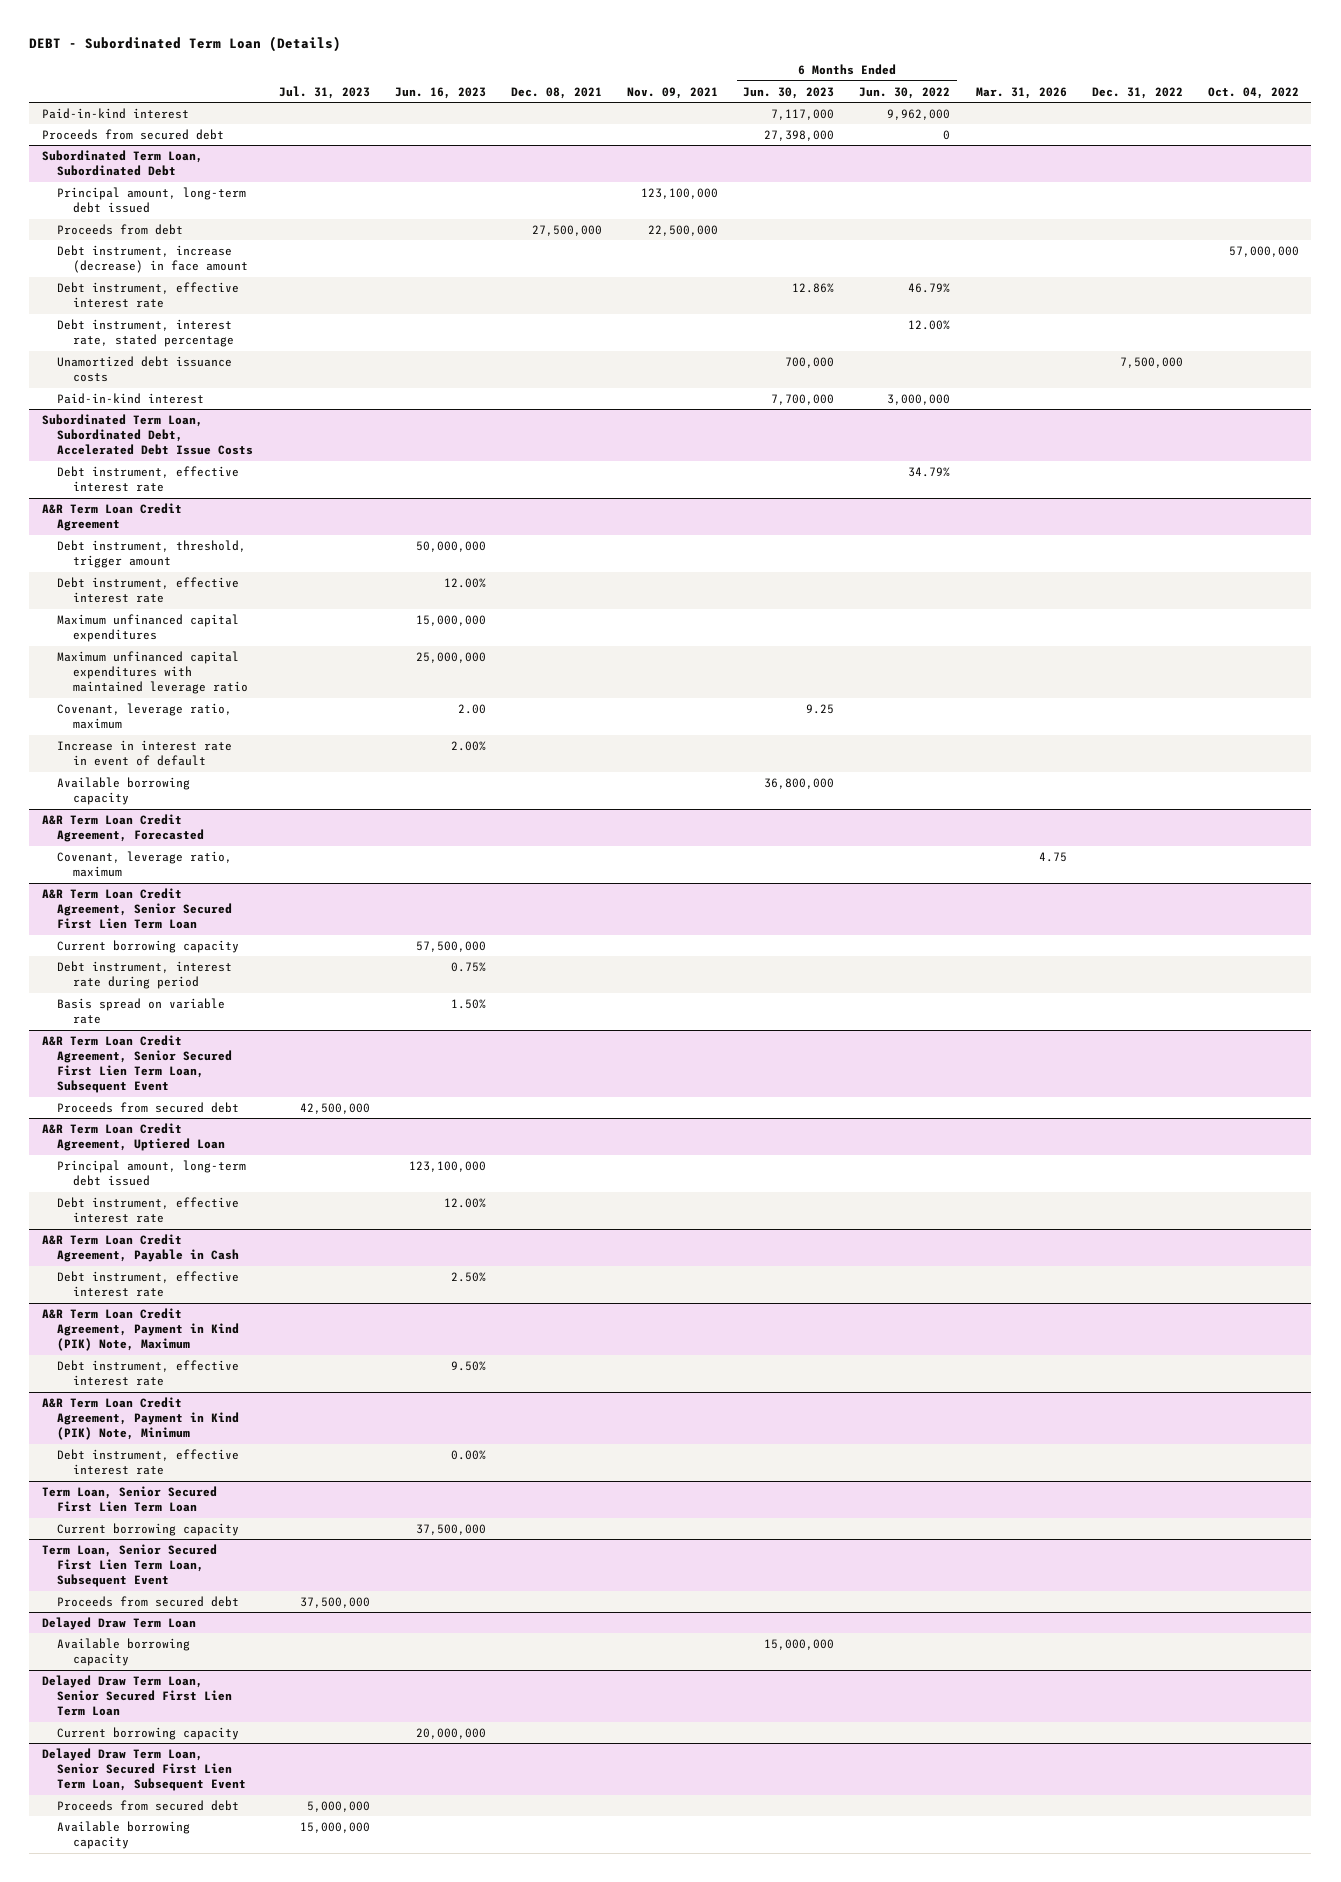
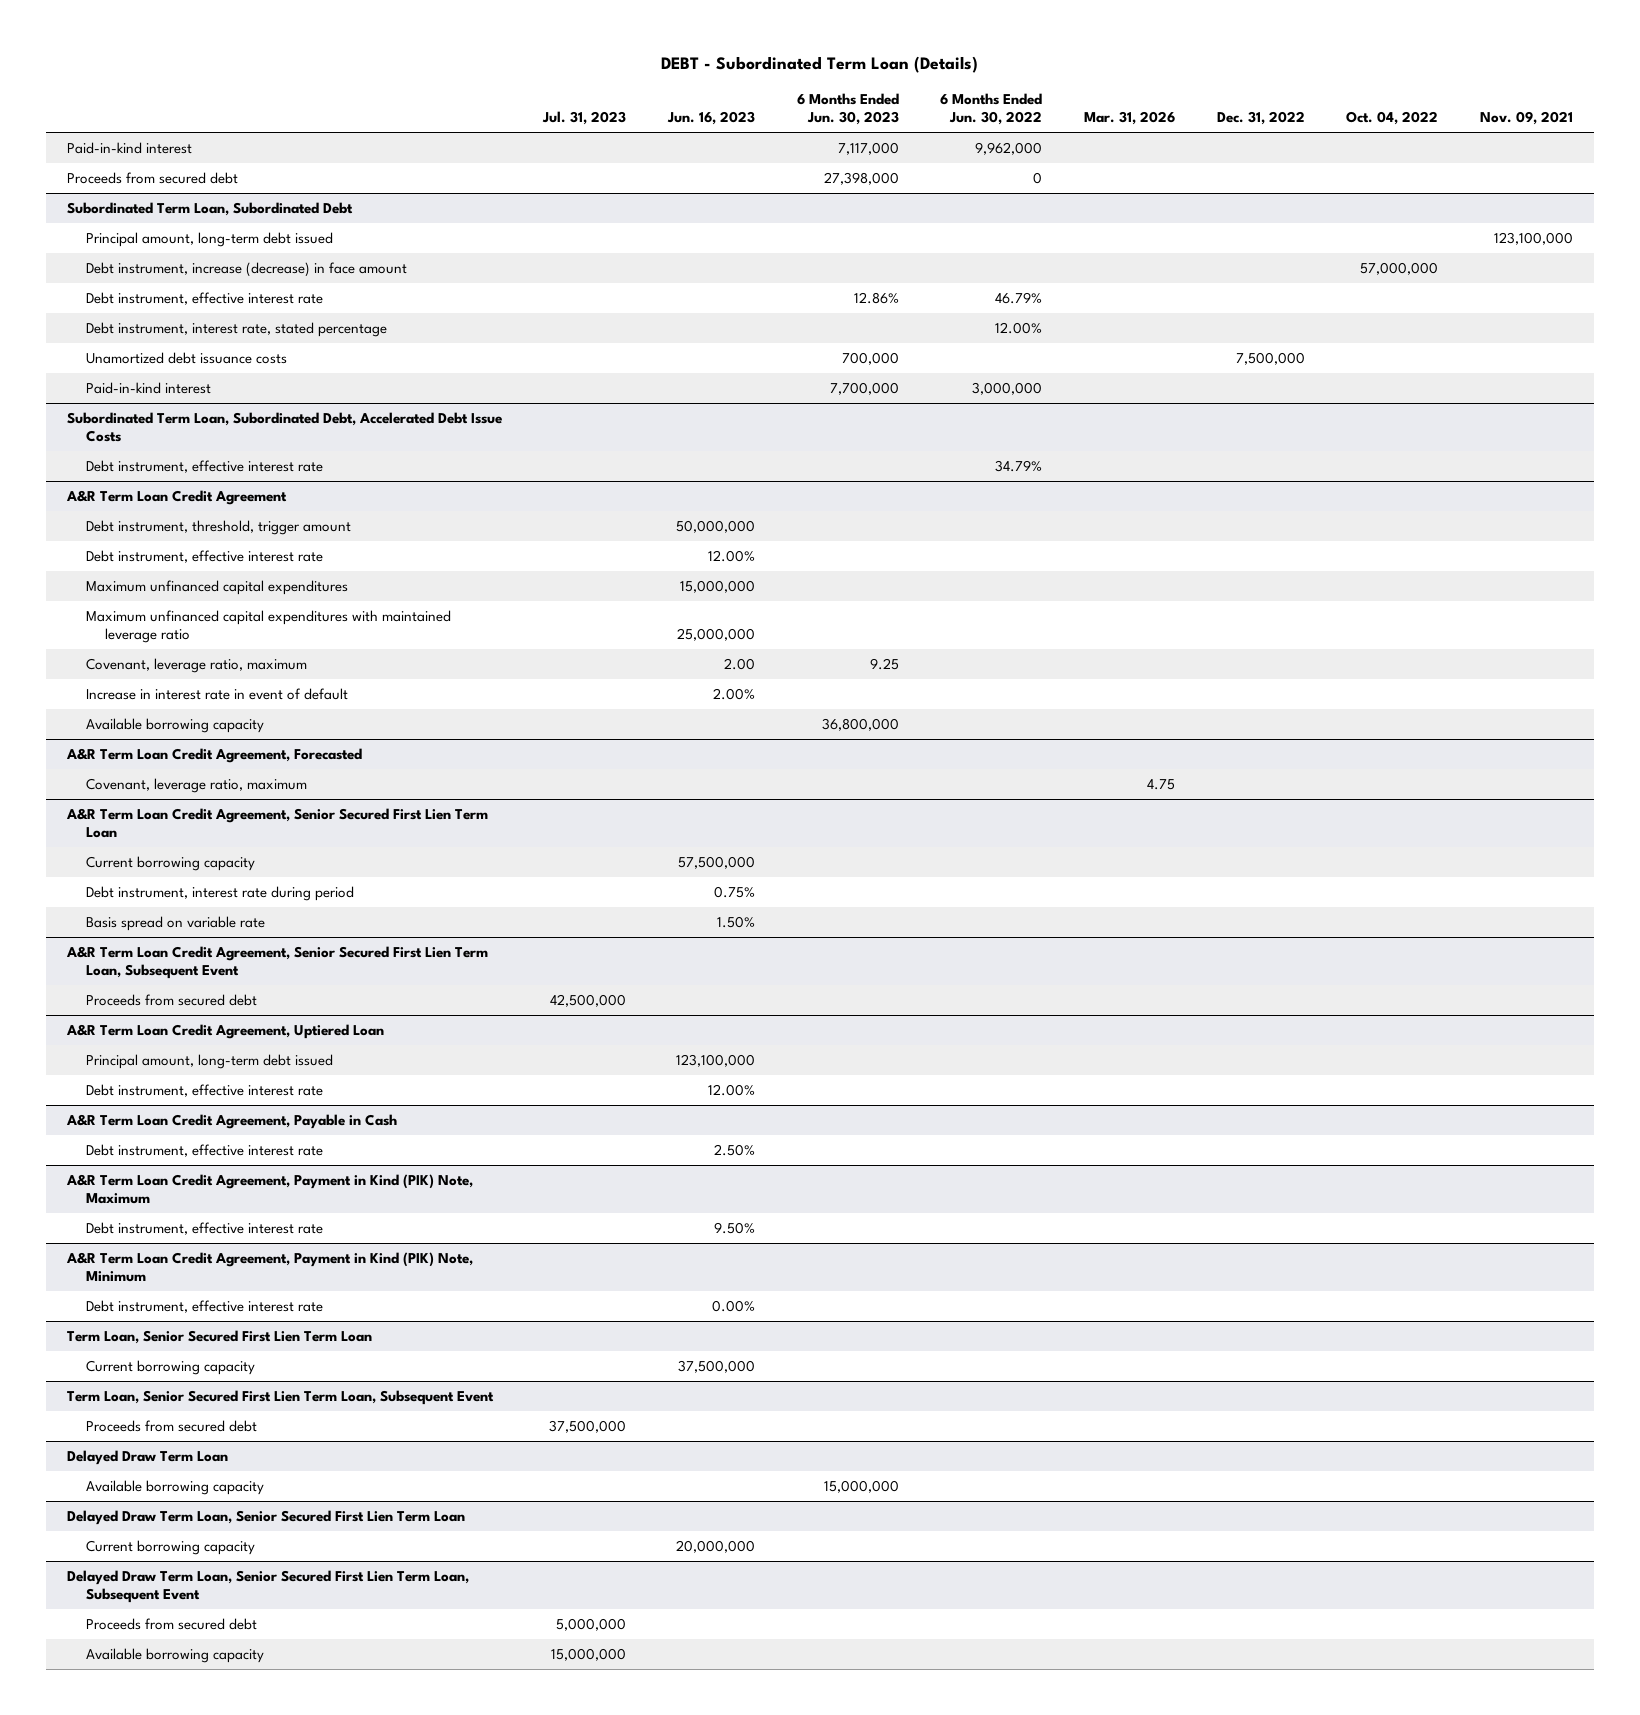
[510,86,602,99] Dec. 08, 2021 -> none
[57,223,184,235] Proceeds from debt -> none

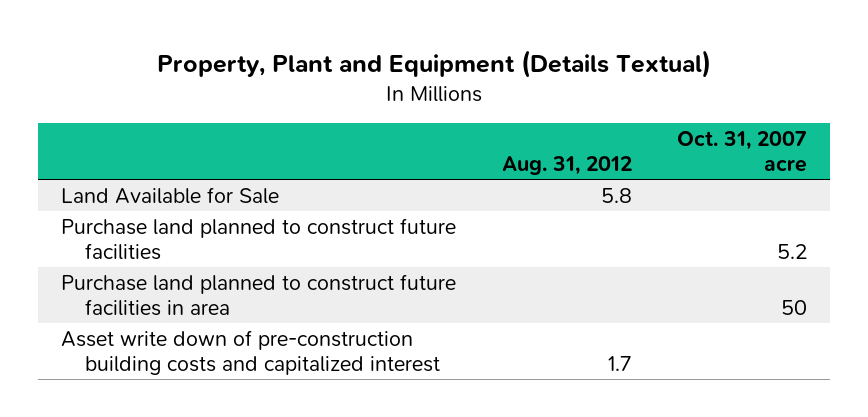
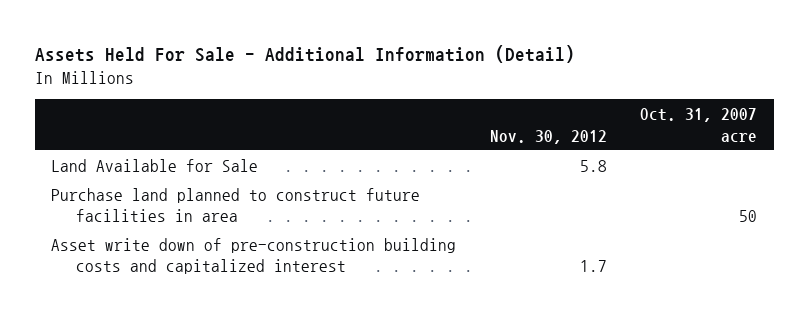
[157,50,712,79] Property, Plant and Equipment (Details Textual) -> [34,45,575,64] Assets Held For Sale - Additional Information (Detail)
[501,156,632,176] Aug. 31, 2012 -> none
none -> [489,129,607,144] Nov. 30, 2012
[61,217,457,261] Purchase land planned to construct future facilities -> none

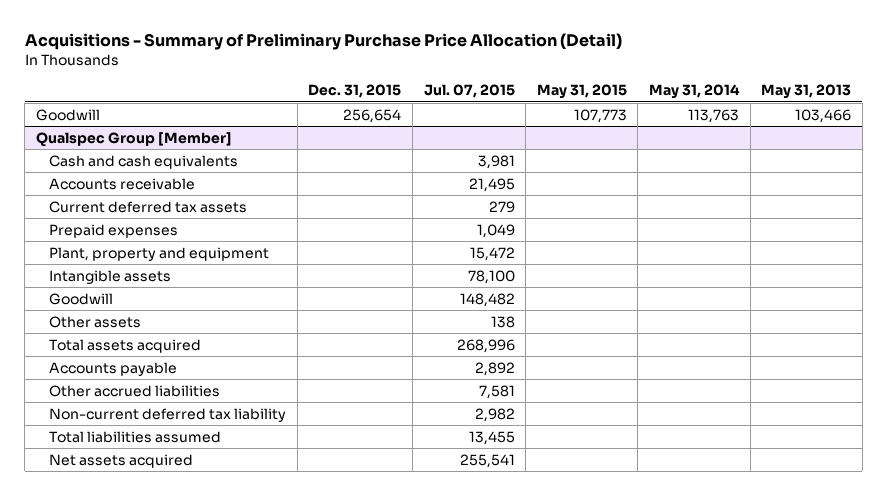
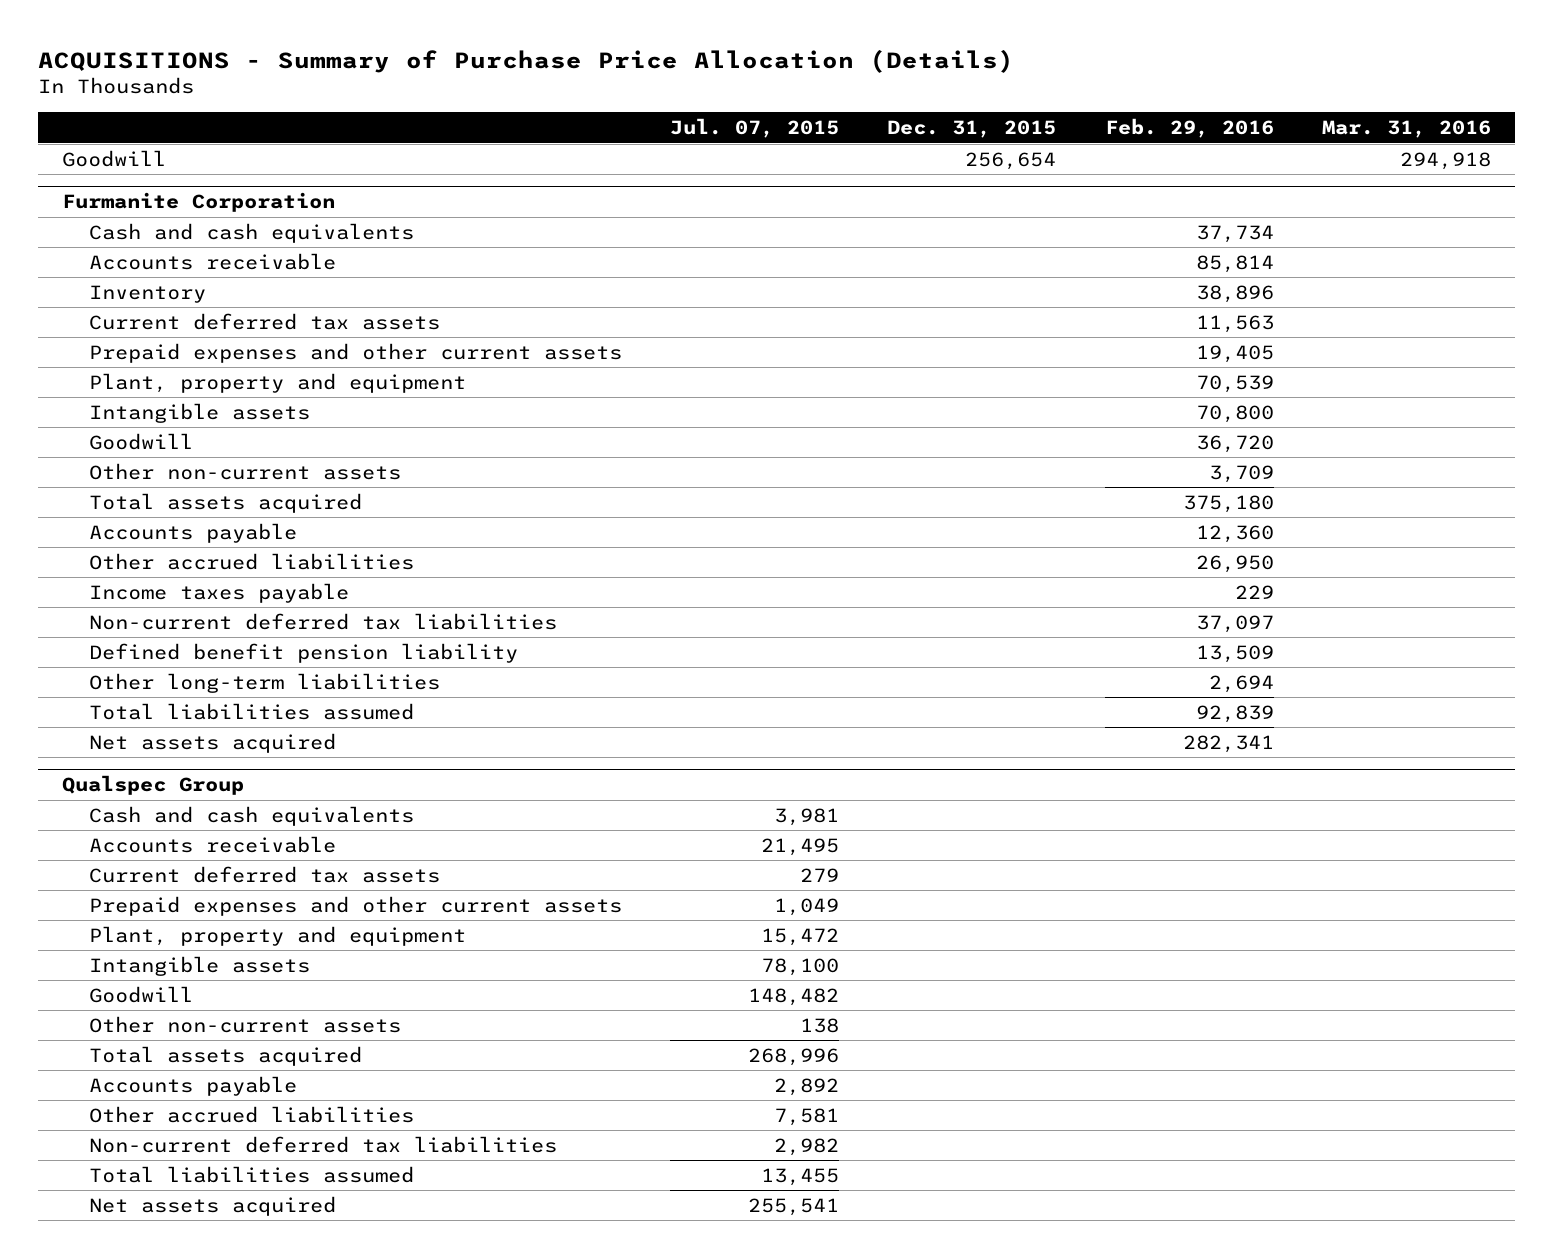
[24,33,622,51] Acquisitions - Summary of Preliminary Purchase Price Allocation (Detail) -> [38,48,1015,73] ACQUISITIONS - Summary of Purchase Price Allocation (Details)
[536,84,627,100] May 31, 2015 -> none
[649,84,741,100] May 31, 2014 -> none
[761,84,852,100] May 31, 2013 -> none
none -> [1104,118,1274,139] Feb. 29, 2016
none -> [1322,120,1492,139] Mar. 31, 2016
none -> [62,192,336,213] Furmanite Corporation
none -> [88,222,414,243] Cash and cash equivalents
none -> [88,252,336,270] Accounts receivable
none -> [88,284,206,303] Inventory
none -> [88,312,440,330] Current deferred tax assets
none -> [88,342,622,363] Prepaid expenses and other current assets
none -> [88,372,466,393] Plant, property and equipment
none -> [88,402,310,423] Intangible assets
none -> [88,432,193,450] Goodwill
none -> [88,462,401,480] Other non-current assets
none -> [88,492,362,513] Total assets acquired
none -> [88,522,297,543] Accounts payable
none -> [88,552,414,570] Other accrued liabilities
none -> [88,582,349,603] Income taxes payable
none -> [88,612,557,630] Non-current deferred tax liabilities
none -> [88,642,518,663] Defined benefit pension liability
none -> [88,672,440,693] Other long-term liabilities
none -> [88,702,414,720] Total liabilities assumed
none -> [88,732,336,753] Net assets acquired
[35,131,232,147] Qualspec Group [Member] -> [62,775,245,796] Qualspec Group
[49,223,179,238] Prepaid expenses -> [88,895,622,916] Prepaid expenses and other current assets
[49,315,142,328] Other assets -> [88,1015,401,1033] Other non-current assets
[49,407,287,422] Non-current deferred tax liability -> [88,1135,557,1153] Non-current deferred tax liabilities

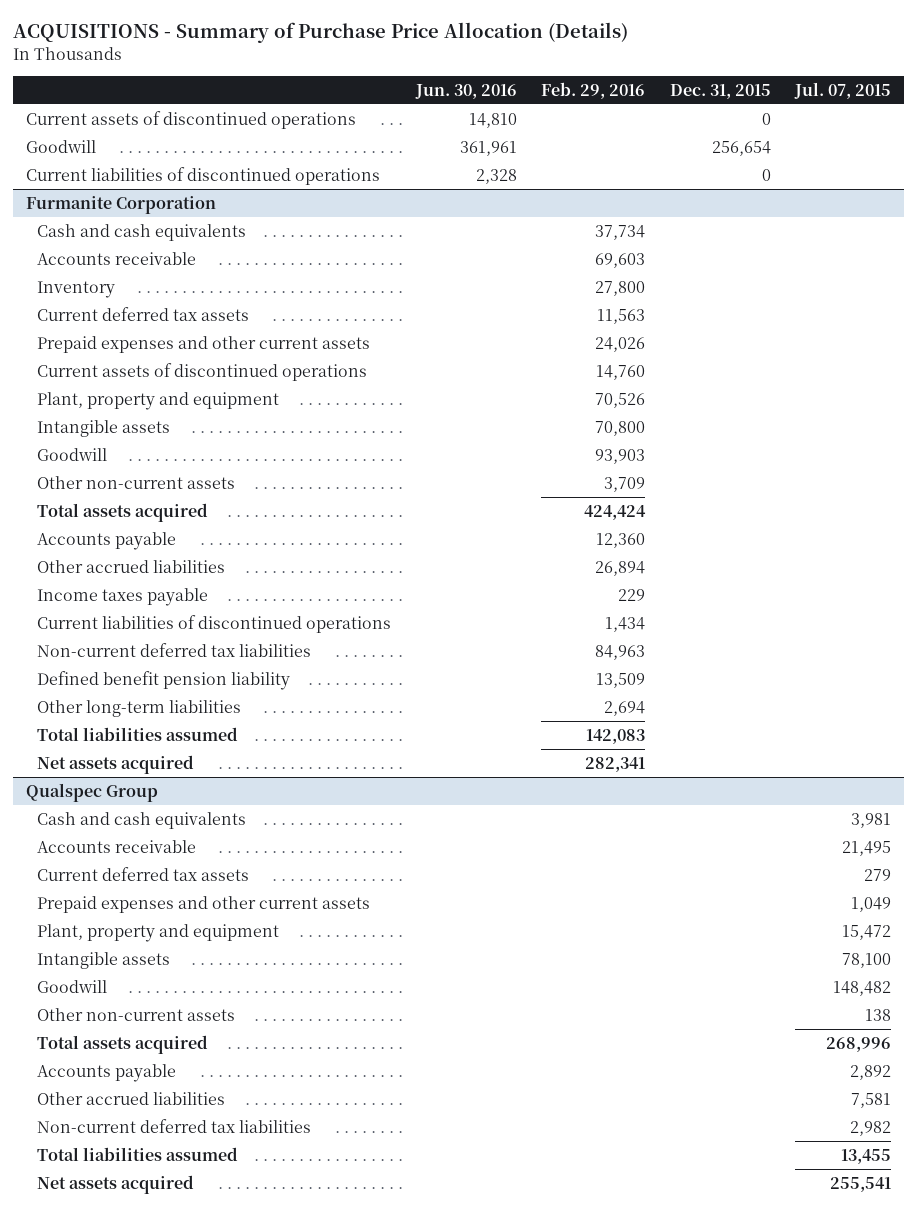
[1322,120,1492,139] Mar. 31, 2016 -> none
none -> [414,83,517,99] Jun. 30, 2016
none -> [25,110,356,129] Current assets of discontinued operations
none -> [25,166,380,185] Current liabilities of discontinued operations
[1195,254,1274,273] 85,814 -> [595,252,646,268] 69,603
[1195,284,1274,303] 38,896 -> [595,280,646,296] 27,800
[1195,344,1274,363] 19,405 -> [595,336,646,352] 24,026
none -> [37,362,368,381] Current assets of discontinued operations
[1195,374,1274,393] 70,539 -> [595,392,646,408] 70,526
[1195,434,1274,453] 36,720 -> [595,448,646,464] 93,903
[1182,494,1274,513] 375,180 -> [584,504,647,520] 424,424
[1195,554,1274,573] 26,950 -> [595,560,646,576] 26,894
none -> [37,614,392,633] Current liabilities of discontinued operations
[1195,614,1274,633] 37,097 -> [595,644,646,660] 84,963
[1195,704,1274,723] 92,839 -> [586,728,646,744] 142,083

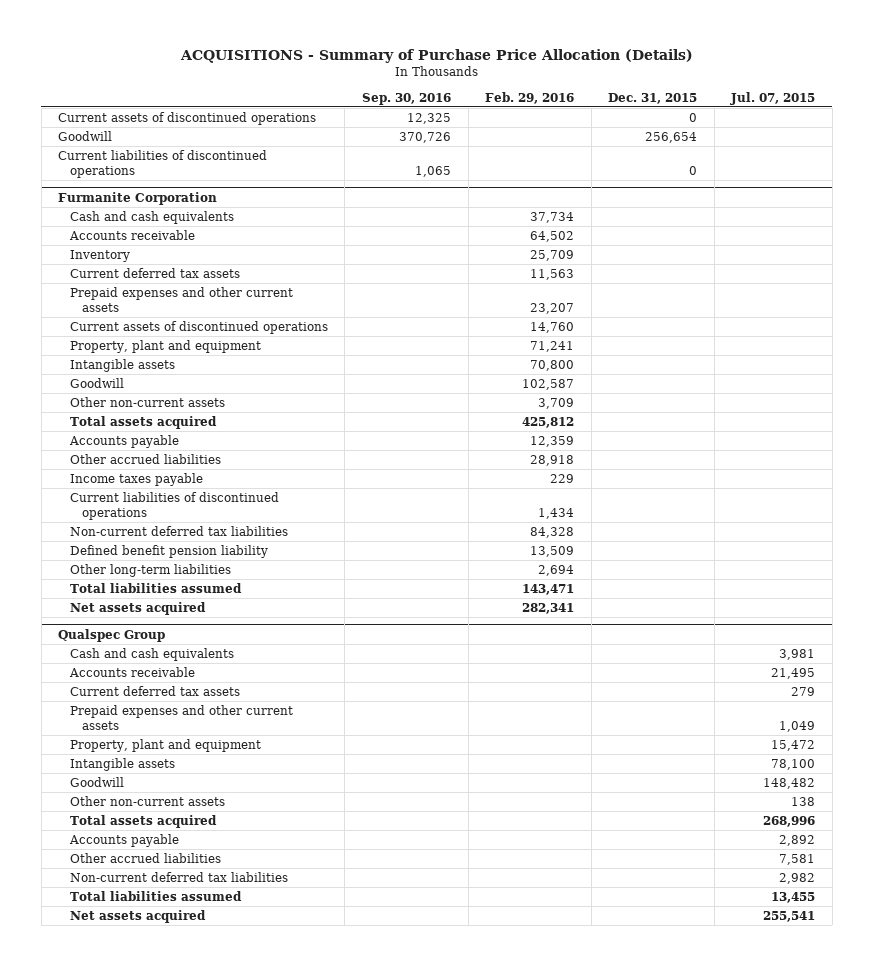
[414,83,517,99] Jun. 30, 2016 -> none
none -> [362,92,452,105] Sep. 30, 2016
[595,252,646,268] 69,603 -> [530,231,575,243] 64,502
[595,280,646,296] 27,800 -> [530,250,575,262] 25,709
[595,336,646,352] 24,026 -> [530,303,575,315] 23,207
[37,391,280,410] Plant, property and equipment -> [69,340,261,354] Property, plant and equipment
[595,392,646,408] 70,526 -> [530,341,575,353] 71,241
[595,448,646,464] 93,903 -> [522,379,575,391] 102,587
[584,504,647,520] 424,424 -> [522,417,575,429] 425,812
[596,532,646,548] 12,360 -> [530,436,575,448] 12,359
[595,560,646,576] 26,894 -> [530,455,575,467] 28,918
[595,644,646,660] 84,963 -> [530,527,575,539] 84,328
[586,728,646,744] 142,083 -> [522,584,575,596] 143,471
[37,923,280,942] Plant, property and equipment -> [69,739,261,753] Property, plant and equipment

